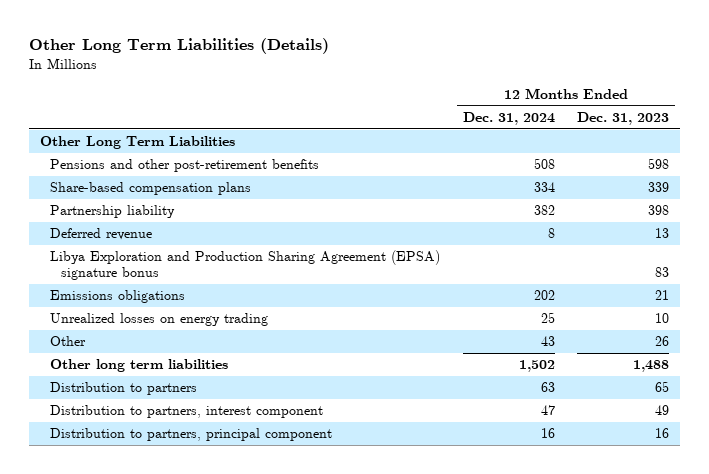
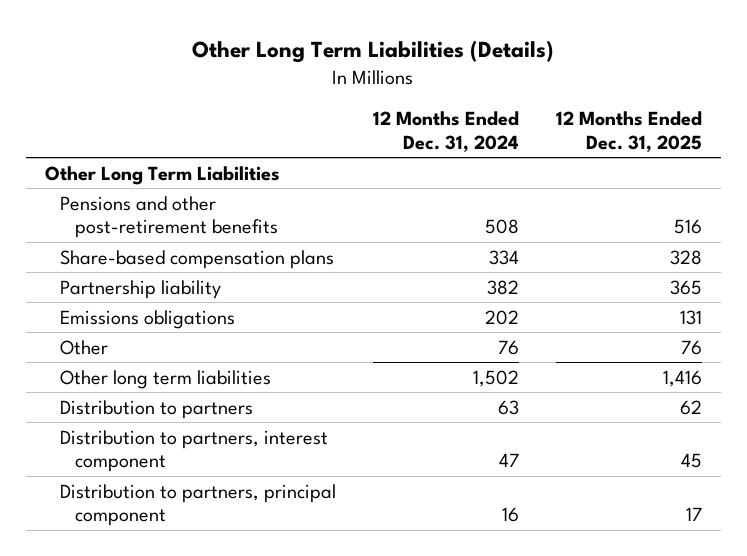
[577,111,670,125] Dec. 31, 2023 -> none
none -> [556,111,703,152] 12 Months Ended Dec. 31, 2025
[50,228,153,241] Deferred revenue -> none
[50,250,441,281] Libya Exploration and Production Sharing Agreement (EPSA) signature bonus -> none
[50,313,269,327] Unrealized losses on energy trading -> none
[540,336,555,347] 43 -> [498,339,520,355] 76

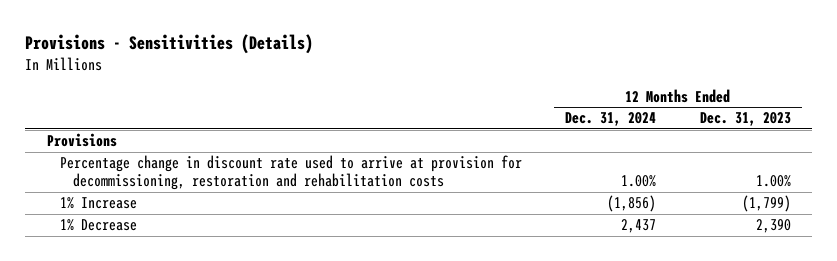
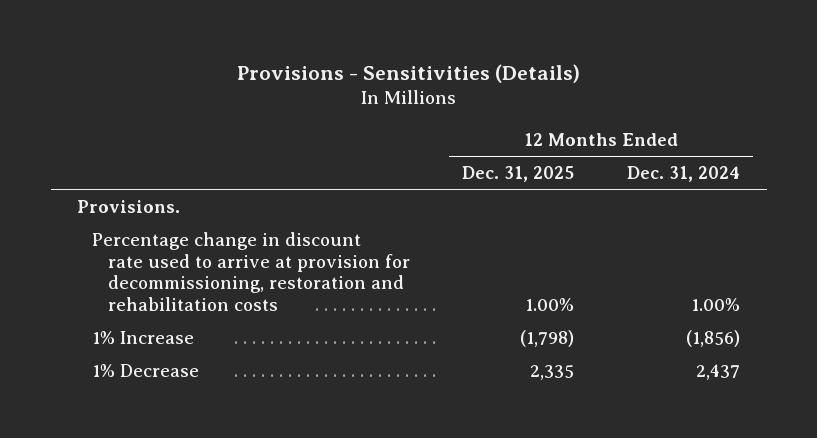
[699,112,791,127] Dec. 31, 2023 -> none
none -> [462,166,575,183] Dec. 31, 2025
[46,133,117,148] Provisions -> [77,199,181,213] Provisions.

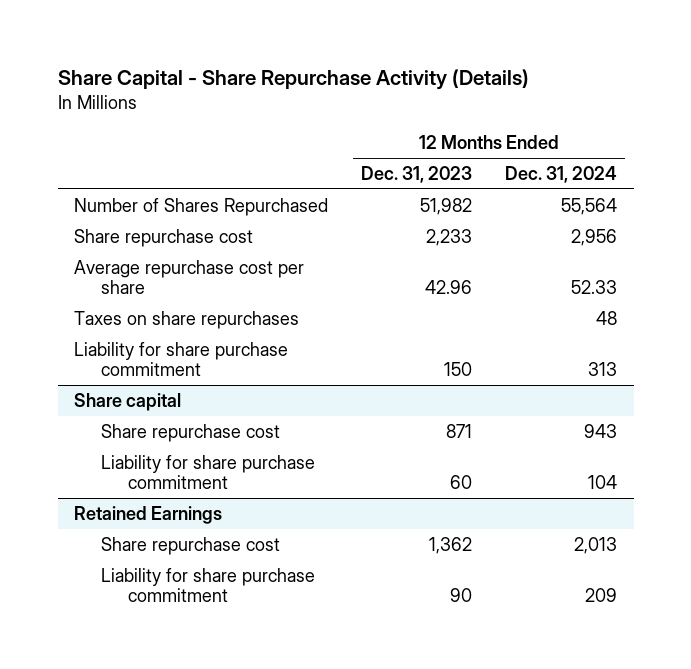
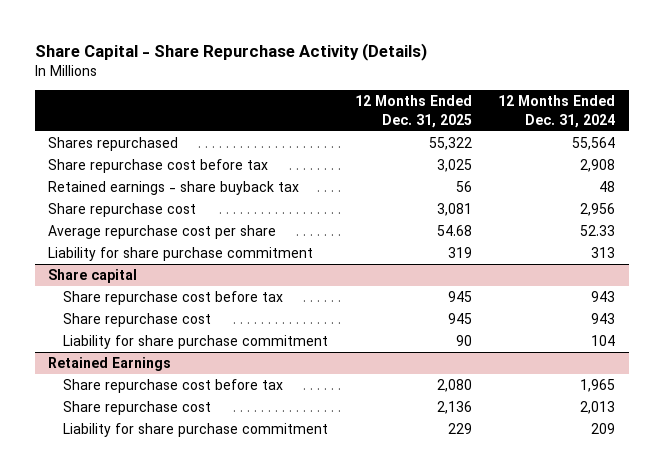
[361,165,473,183] Dec. 31, 2023 -> none
none -> [354,95,472,128] 12 Months Ended Dec. 31, 2025
[74,197,329,216] Number of Shares Repurchased -> [48,136,179,151] Shares repurchased
none -> [48,158,269,173] Share repurchase cost before tax
none -> [48,180,300,195] Retained earnings - share buyback tax
[74,310,300,329] Taxes on share repurchases -> none
none -> [62,290,283,305] Share repurchase cost before tax
none -> [62,378,283,393] Share repurchase cost before tax

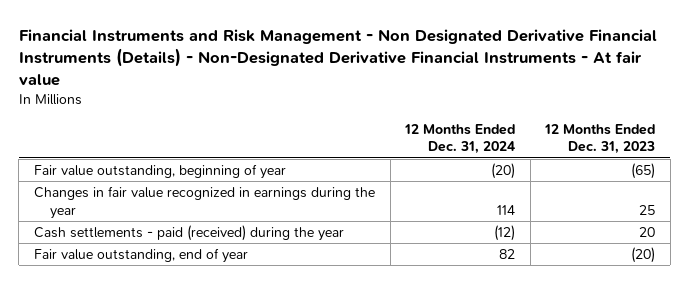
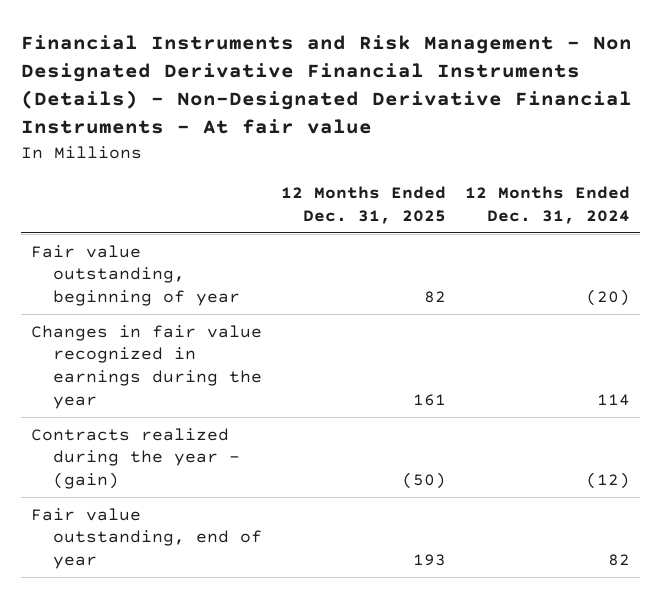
[544,123,656,155] 12 Months Ended Dec. 31, 2023 -> none
none -> [281,186,447,225] 12 Months Ended Dec. 31, 2025
[33,224,344,241] Cash settlements - paid (received) during the year -> none
none -> [30,427,240,490] Contracts realized during the year - (gain)

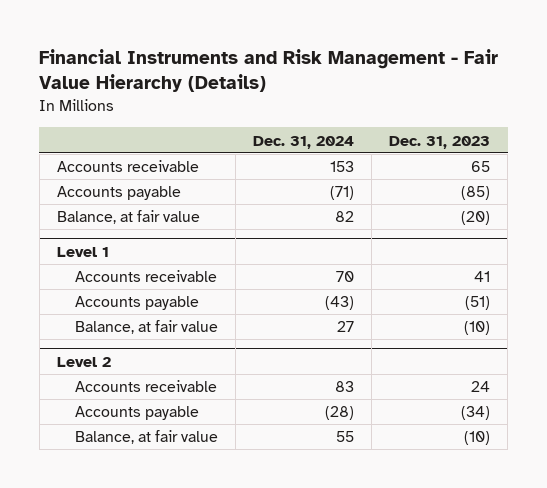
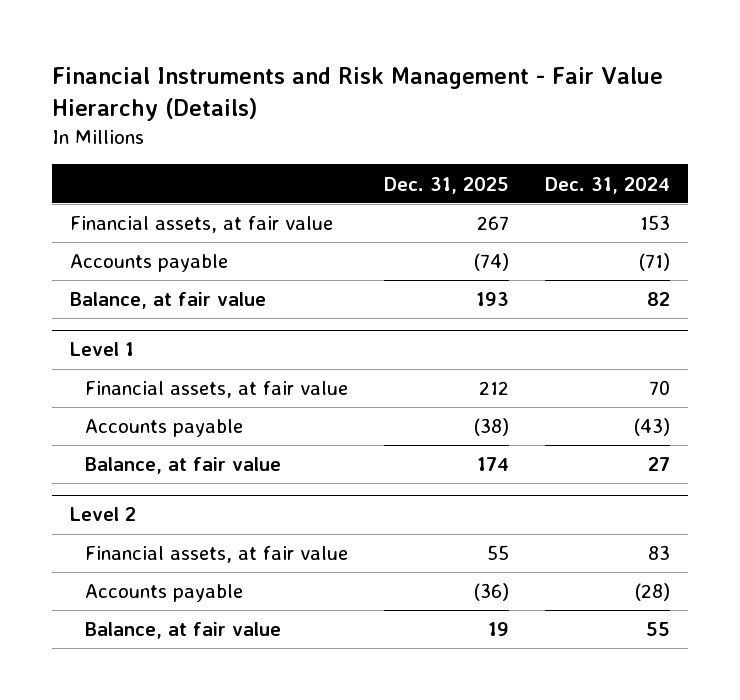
[389,135,491,149] Dec. 31, 2023 -> none
none -> [383,176,509,194] Dec. 31, 2025
[56,160,199,173] Accounts receivable -> [70,216,334,234] Financial assets, at fair value
[75,270,218,283] Accounts receivable -> [84,381,348,399] Financial assets, at fair value
[75,380,218,393] Accounts receivable -> [84,546,348,564] Financial assets, at fair value

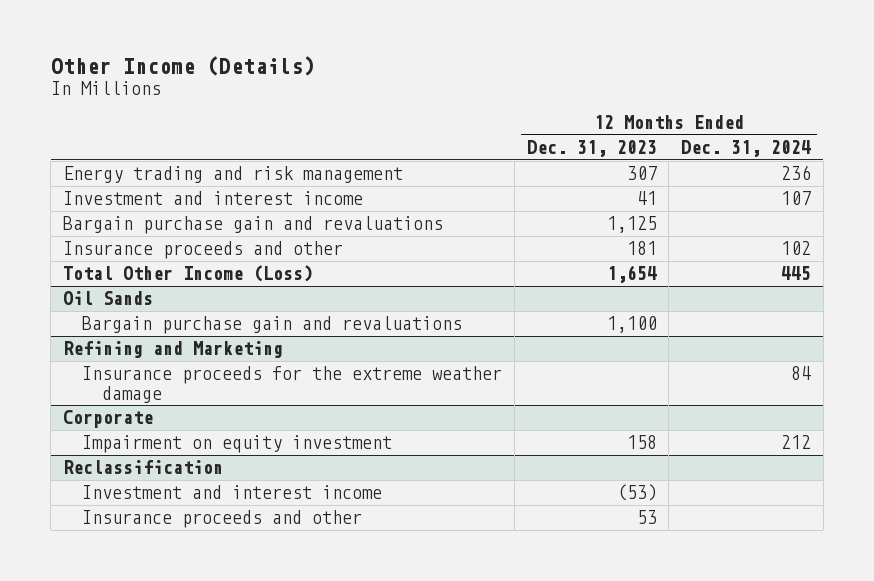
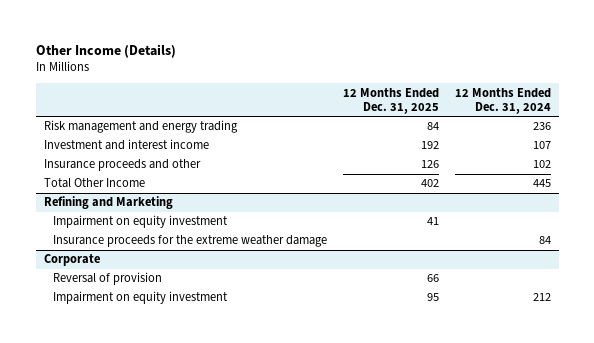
[526,140,657,158] Dec. 31, 2023 -> none
none -> [342,87,439,115] 12 Months Ended Dec. 31, 2025
[62,166,403,184] Energy trading and risk management -> [43,120,238,134] Risk management and energy trading
[62,216,443,235] Bargain purchase gain and revaluations -> none
[62,291,153,306] Oil Sands -> none
[82,316,463,335] Bargain purchase gain and revaluations -> none
[62,265,313,283] Total Other Income (Loss) -> [43,178,145,189] Total Other Income
none -> [52,215,228,229] Impairment on equity investment
none -> [52,272,162,286] Reversal of provision
[62,460,223,475] Reclassification -> none
[82,485,383,500] Investment and interest income -> none
[82,510,363,529] Insurance proceeds and other -> none

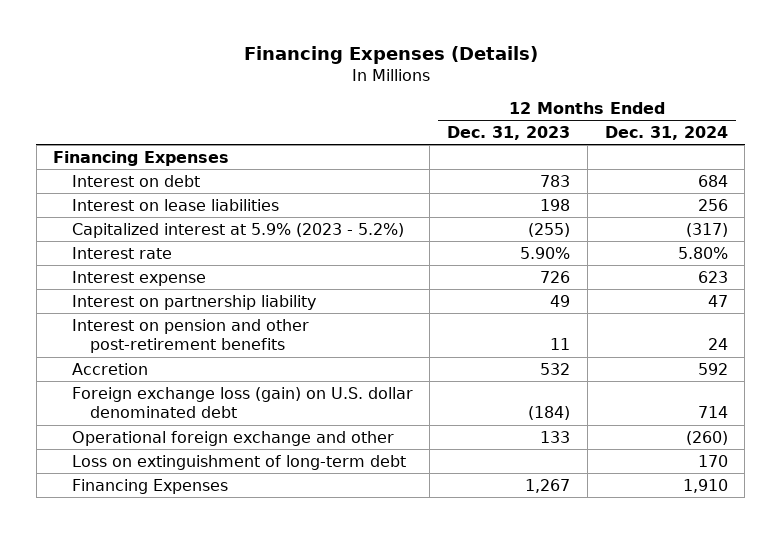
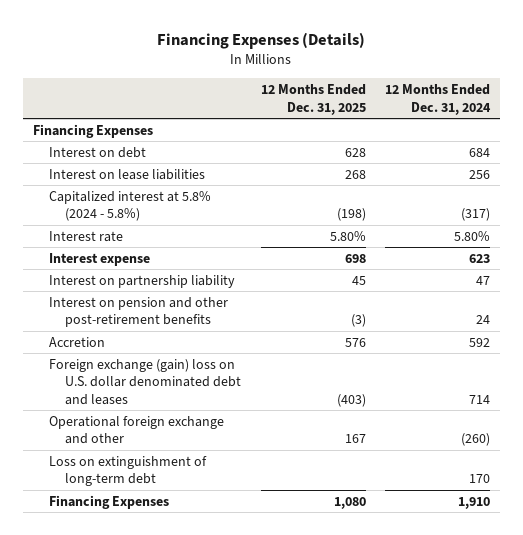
[447,125,571,140] Dec. 31, 2023 -> none
none -> [260,84,366,115] 12 Months Ended Dec. 31, 2025
[71,222,404,238] Capitalized interest at 5.9% (2023 - 5.2%) -> [48,190,211,222] Capitalized interest at 5.8% (2024 - 5.8%)
[71,386,413,419] Foreign exchange loss (gain) on U.S. dollar denominated debt -> [48,358,242,405] Foreign exchange (gain) loss on U.S. dollar denominated debt and leases

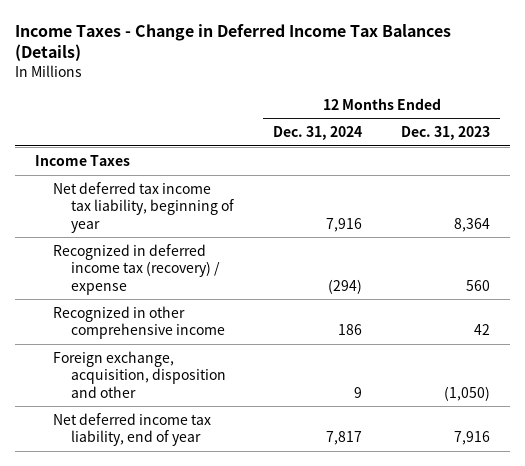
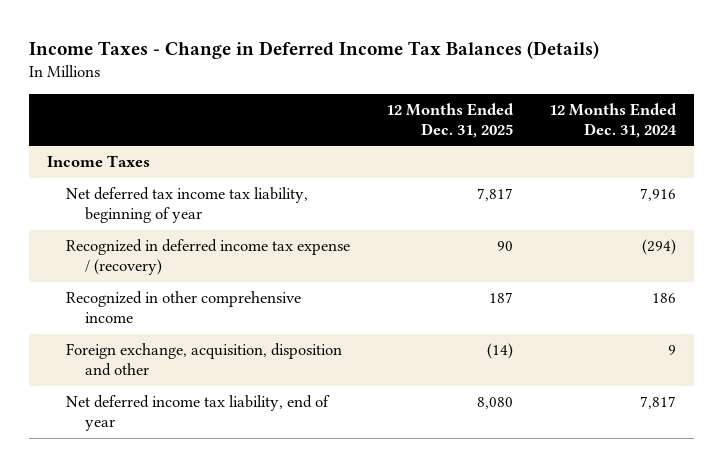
[401,126,491,141] Dec. 31, 2023 -> none
none -> [385,102,514,138] 12 Months Ended Dec. 31, 2025
[52,243,220,295] Recognized in deferred income tax (recovery) / expense -> [66,239,351,276] Recognized in deferred income tax expense / (recovery)

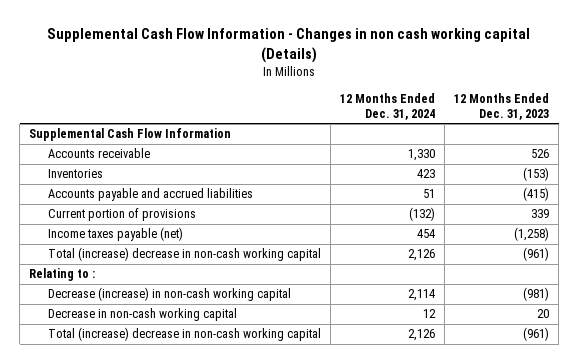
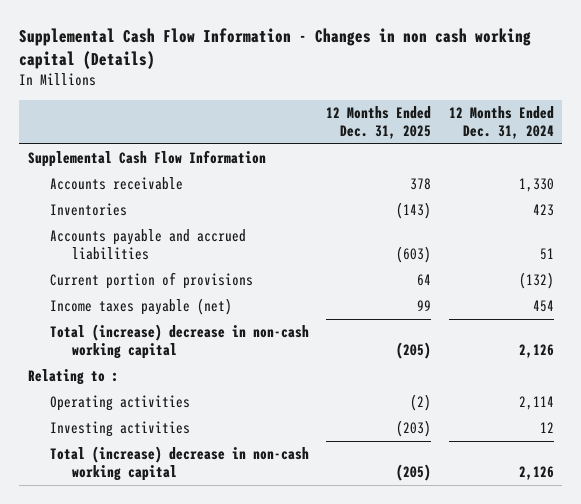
[454,93,550,121] 12 Months Ended Dec. 31, 2023 -> none
none -> [326,105,432,139] 12 Months Ended Dec. 31, 2025
[47,287,291,302] Decrease (increase) in non-cash working capital -> [50,395,191,412] Operating activities
[47,308,237,322] Decrease in non-cash working capital -> [50,421,191,438] Investing activities

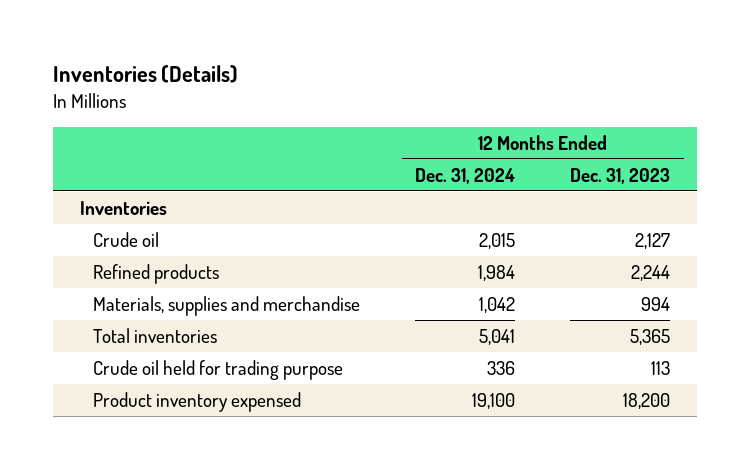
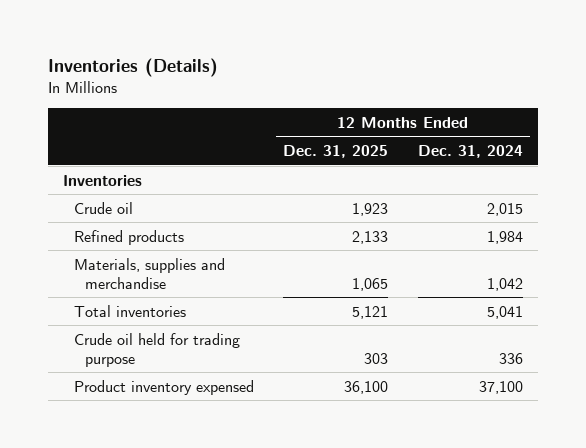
[569,167,670,184] Dec. 31, 2023 -> none
none -> [283,145,389,159] Dec. 31, 2025
[472,392,516,409] 19,100 -> [478,380,523,394] 37,100

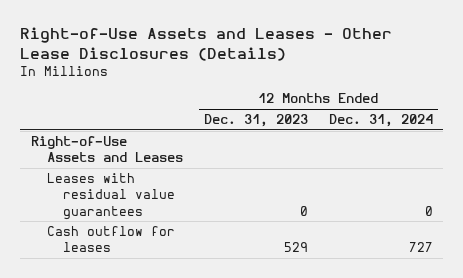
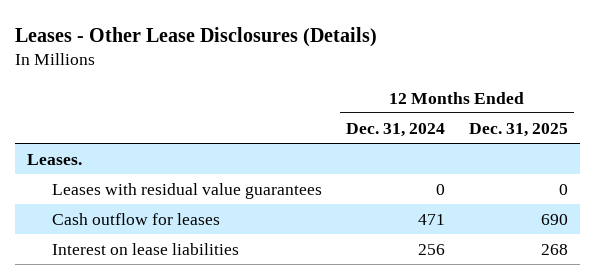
[20,27,393,61] Right-of-Use Assets and Leases - Other Lease Disclosures (Details) -> [14,26,377,47] Leases - Other Lease Disclosures (Details)
[203,114,308,128] Dec. 31, 2023 -> none
none -> [468,122,568,137] Dec. 31, 2025
[30,136,183,163] Right-of-Use Assets and Leases -> [26,153,82,165] Leases.
[408,242,433,253] 727 -> [417,213,445,225] 471
none -> [51,242,239,255] Interest on lease liabilities

